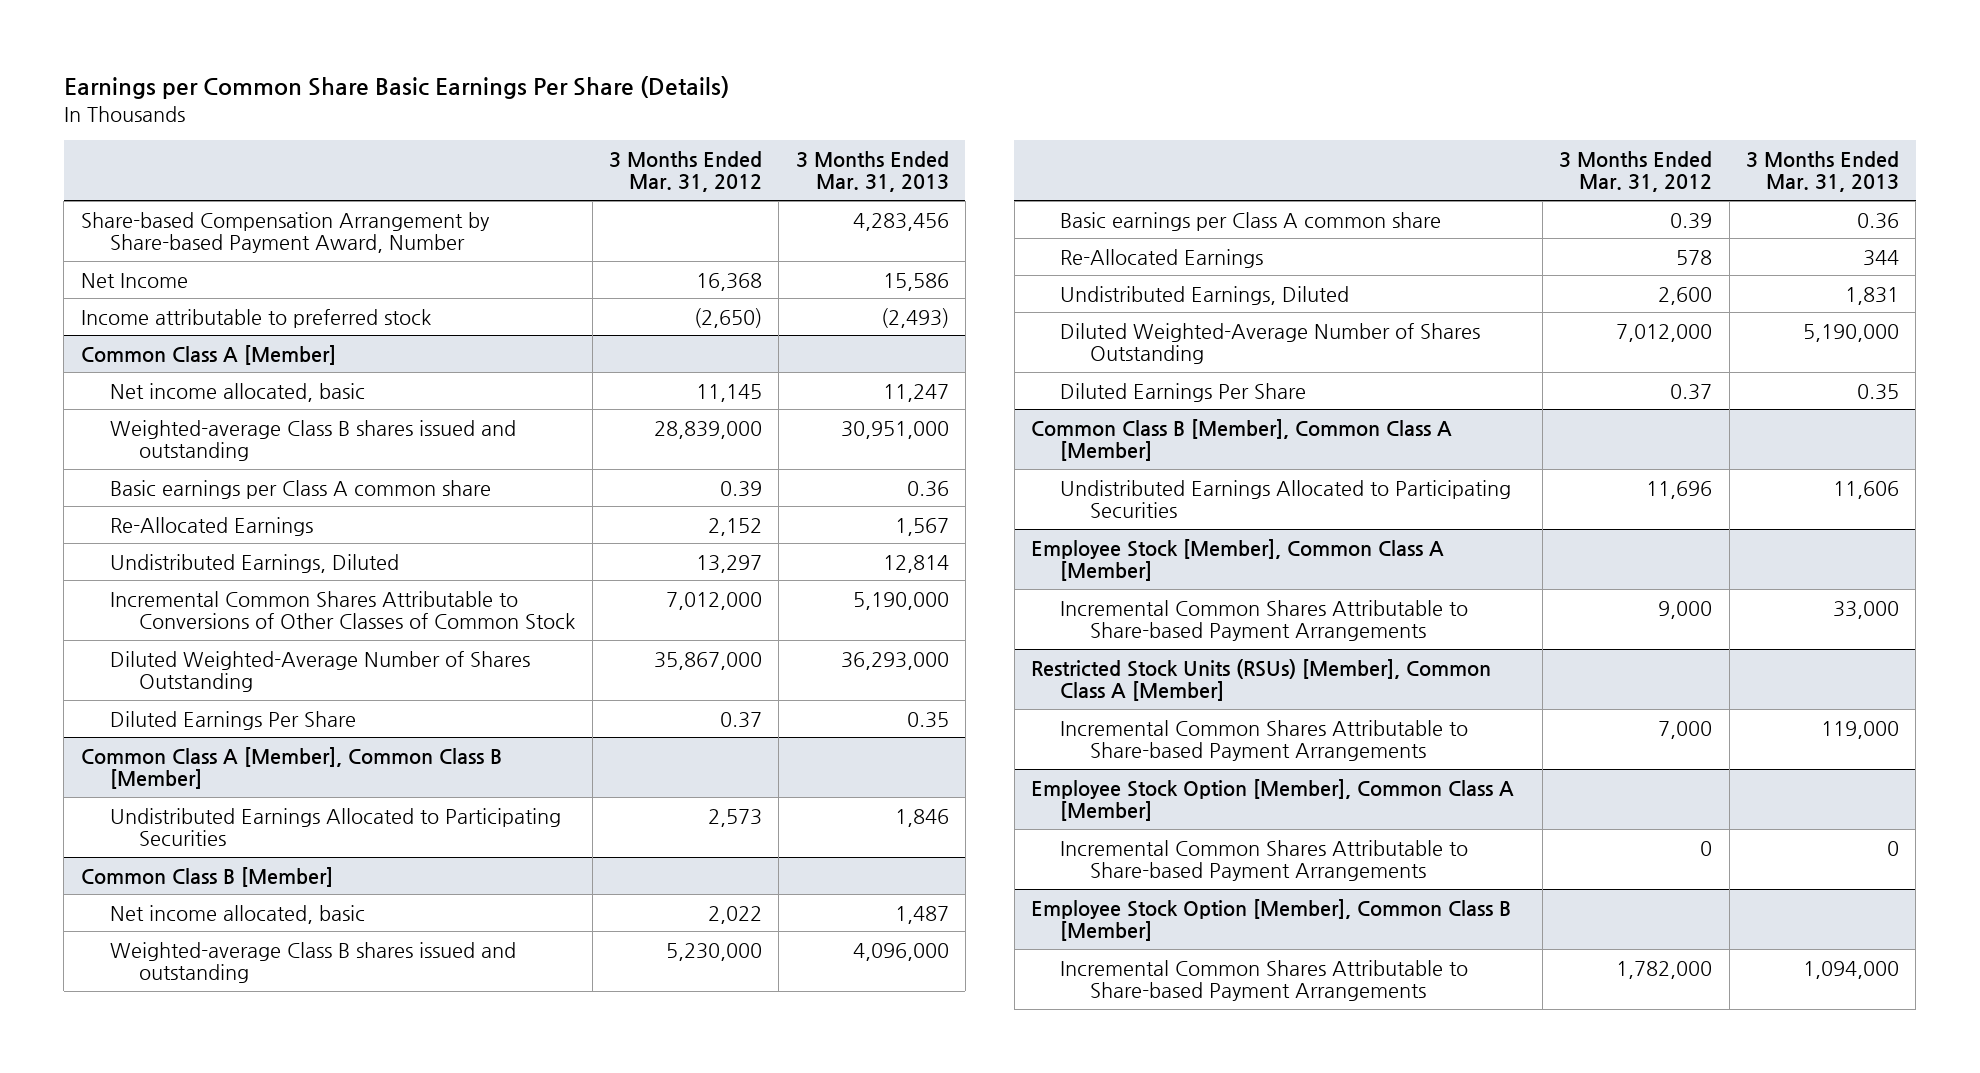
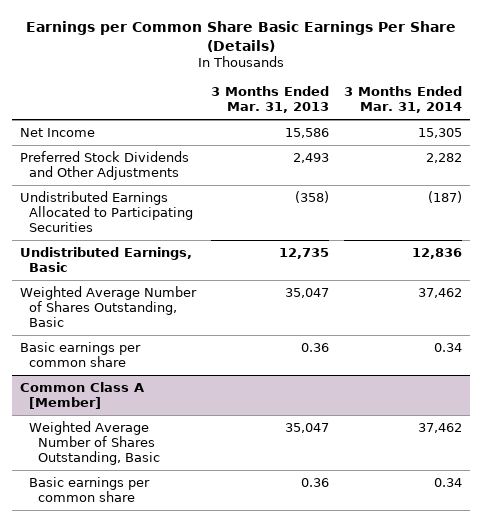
[609,150,763,193] 3 Months Ended Mar. 31, 2012 -> none
none -> [344,86,463,114] 3 Months Ended Mar. 31, 2014
[80,211,490,254] Share-based Compensation Arrangement by Share-based Payment Award, Number -> none
[80,308,431,328] Income attributable to preferred stock -> [19,150,189,180] Preferred Stock Dividends and Other Adjustments
[880,307,949,328] (2,493) -> [293,152,330,163] 2,493
none -> [19,190,194,232] Undistributed Earnings Allocated to Participating Securities
none -> [19,246,192,272] Undistributed Earnings, Basic
none -> [19,285,197,327] Weighted Average Number of Shares Outstanding, Basic
none -> [19,341,141,367] Basic earnings per common share
[110,382,366,402] Net income allocated, basic -> none
[110,516,314,536] Re-Allocated Earnings -> none
[110,553,400,573] Undistributed Earnings, Diluted -> none
[110,590,576,630] Incremental Common Shares Attributable to Conversions of Other Classes of Common Stock -> none
[110,650,531,693] Diluted Weighted-Average Number of Shares Outstanding -> none
[110,710,357,730] Diluted Earnings Per Share -> none
[80,746,502,790] Common Class A [Member], Common Class B [Member] -> none
[110,807,562,847] Undistributed Earnings Allocated to Participating Securities -> none
[80,866,333,887] Common Class B [Member] -> none
[110,904,366,924] Net income allocated, basic -> none
[110,941,517,984] Weighted-average Class B shares issued and outstanding -> none
[1060,211,1442,231] Basic earnings per Class A common share -> none
[1060,248,1264,268] Re-Allocated Earnings -> none
[1060,285,1350,305] Undistributed Earnings, Diluted -> none
[1060,322,1481,365] Diluted Weighted-Average Number of Shares Outstanding -> none
[1060,382,1307,402] Diluted Earnings Per Share -> none
[1030,418,1452,462] Common Class B [Member], Common Class A [Member] -> none
[1060,479,1512,519] Undistributed Earnings Allocated to Participating Securities -> none
[1030,538,1444,582] Employee Stock [Member], Common Class A [Member] -> none
[1060,599,1469,642] Incremental Common Shares Attributable to Share-based Payment Arrangements -> none
[1030,658,1491,702] Restricted Stock Units (RSUs) [Member], Common Class A [Member] -> none
[1060,719,1469,762] Incremental Common Shares Attributable to Share-based Payment Arrangements -> none
[1030,778,1514,822] Employee Stock Option [Member], Common Class A [Member] -> none
[1060,839,1469,882] Incremental Common Shares Attributable to Share-based Payment Arrangements -> none
[1030,898,1511,942] Employee Stock Option [Member], Common Class B [Member] -> none
[1060,959,1469,1002] Incremental Common Shares Attributable to Share-based Payment Arrangements -> none
[110,419,517,462] Weighted-average Class B shares issued and outstanding -> [29,420,161,465] Weighted Average Number of Shares Outstanding, Basic
[840,420,949,439] 30,951,000 -> [285,422,330,433] 35,047
[110,479,492,499] Basic earnings per Class A common share -> [29,476,151,502] Basic earnings per common share

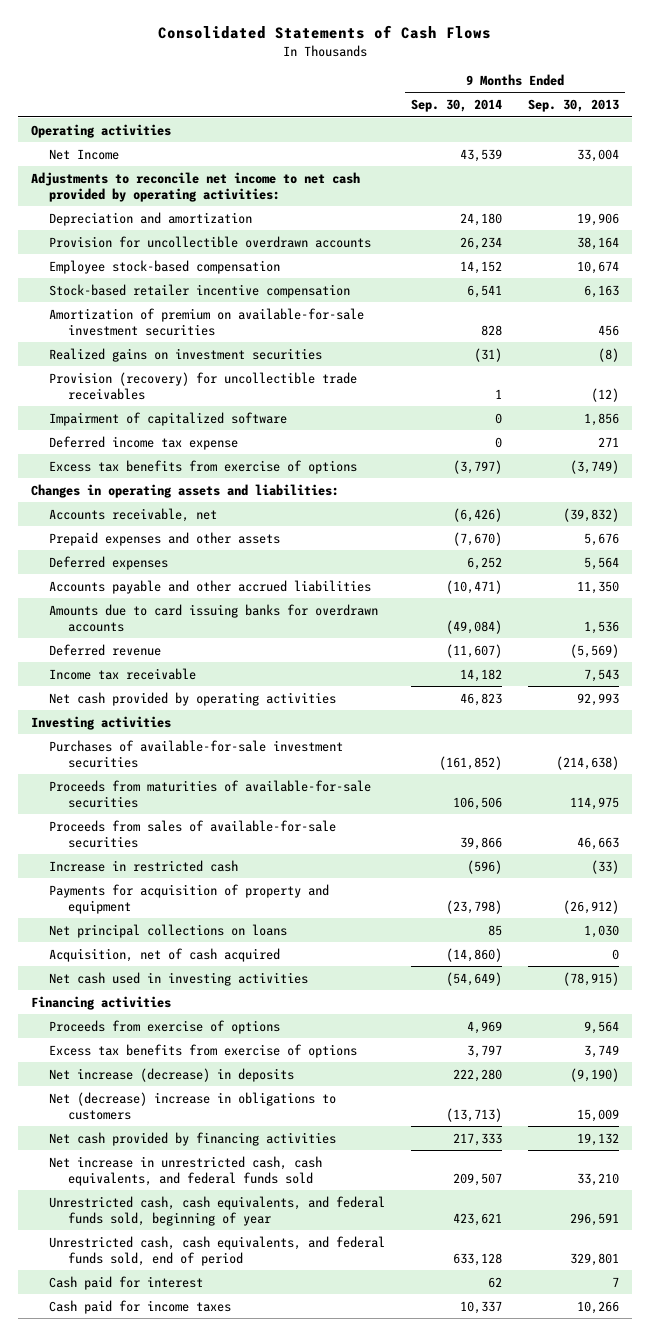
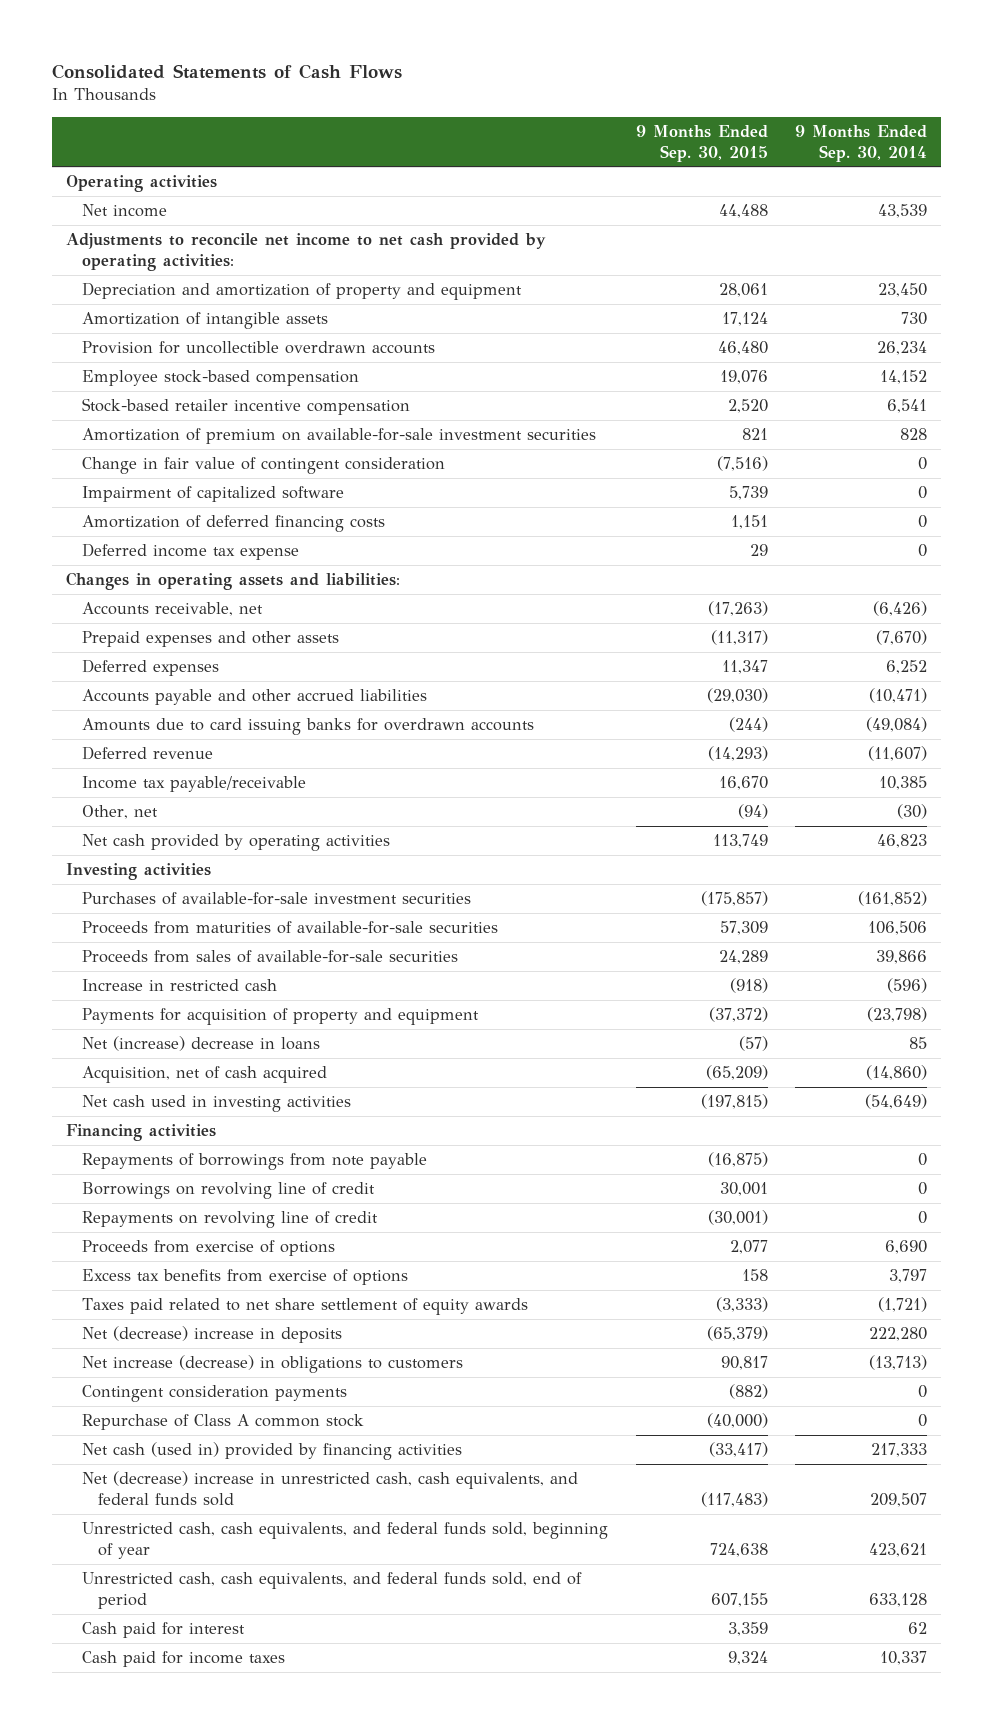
[528,99,620,113] Sep. 30, 2013 -> none
none -> [635,125,768,162] 9 Months Ended Sep. 30, 2015
[49,148,120,160] Net Income -> [81,204,167,218] Net income
[49,211,253,226] Depreciation and amortization -> [81,282,522,301] Depreciation and amortization of property and equipment
[460,212,503,226] 24,180 -> [878,283,928,298] 23,450
none -> [81,312,328,330] Amortization of intangible assets
[49,347,323,362] Realized gains on investment securities -> none
[49,371,358,400] Provision (recovery) for uncollectible trade receivables -> none
none -> [81,457,445,475] Change in fair value of contingent consideration
none -> [81,515,385,533] Amortization of deferred financing costs
[49,459,358,474] Excess tax benefits from exercise of options -> none
[49,667,197,680] Income tax receivable -> [81,776,306,793] Income tax payable/receivable
[460,668,503,682] 14,182 -> [879,776,928,791] 10,385
none -> [81,805,158,820] Other, net
[49,923,288,938] Net principal collections on loans -> [81,1036,320,1052] Net (increase) decrease in loans
none -> [81,1153,427,1171] Repayments of borrowings from note payable
none -> [81,1182,375,1200] Borrowings on revolving line of credit
none -> [81,1211,378,1229] Repayments on revolving line of credit
[467,1020,503,1034] 4,969 -> [885,1240,928,1255] 6,690
none -> [81,1298,528,1316] Taxes paid related to net share settlement of equity awards
[49,1067,295,1082] Net increase (decrease) in deposits -> [81,1326,342,1344] Net (decrease) increase in deposits
[49,1091,337,1120] Net (decrease) increase in obligations to customers -> [81,1355,463,1374] Net increase (decrease) in obligations to customers
none -> [81,1385,347,1403] Contingent consideration payments
none -> [81,1414,364,1431] Repurchase of Class A common stock
[49,1131,337,1146] Net cash provided by financing activities -> [81,1442,462,1461] Net cash (used in) provided by financing activities
[49,1155,323,1186] Net increase in unrestricted cash, cash equivalents, and federal funds sold -> [81,1471,578,1506] Net (decrease) increase in unrestricted cash, cash equivalents, and federal funds sold

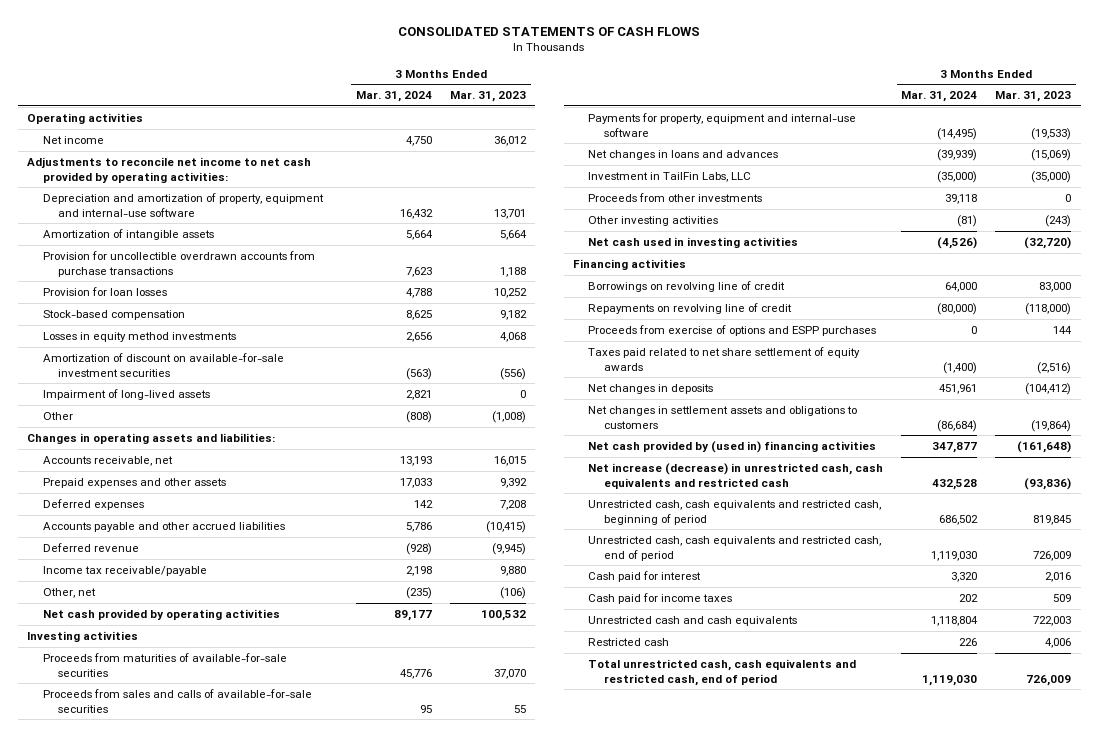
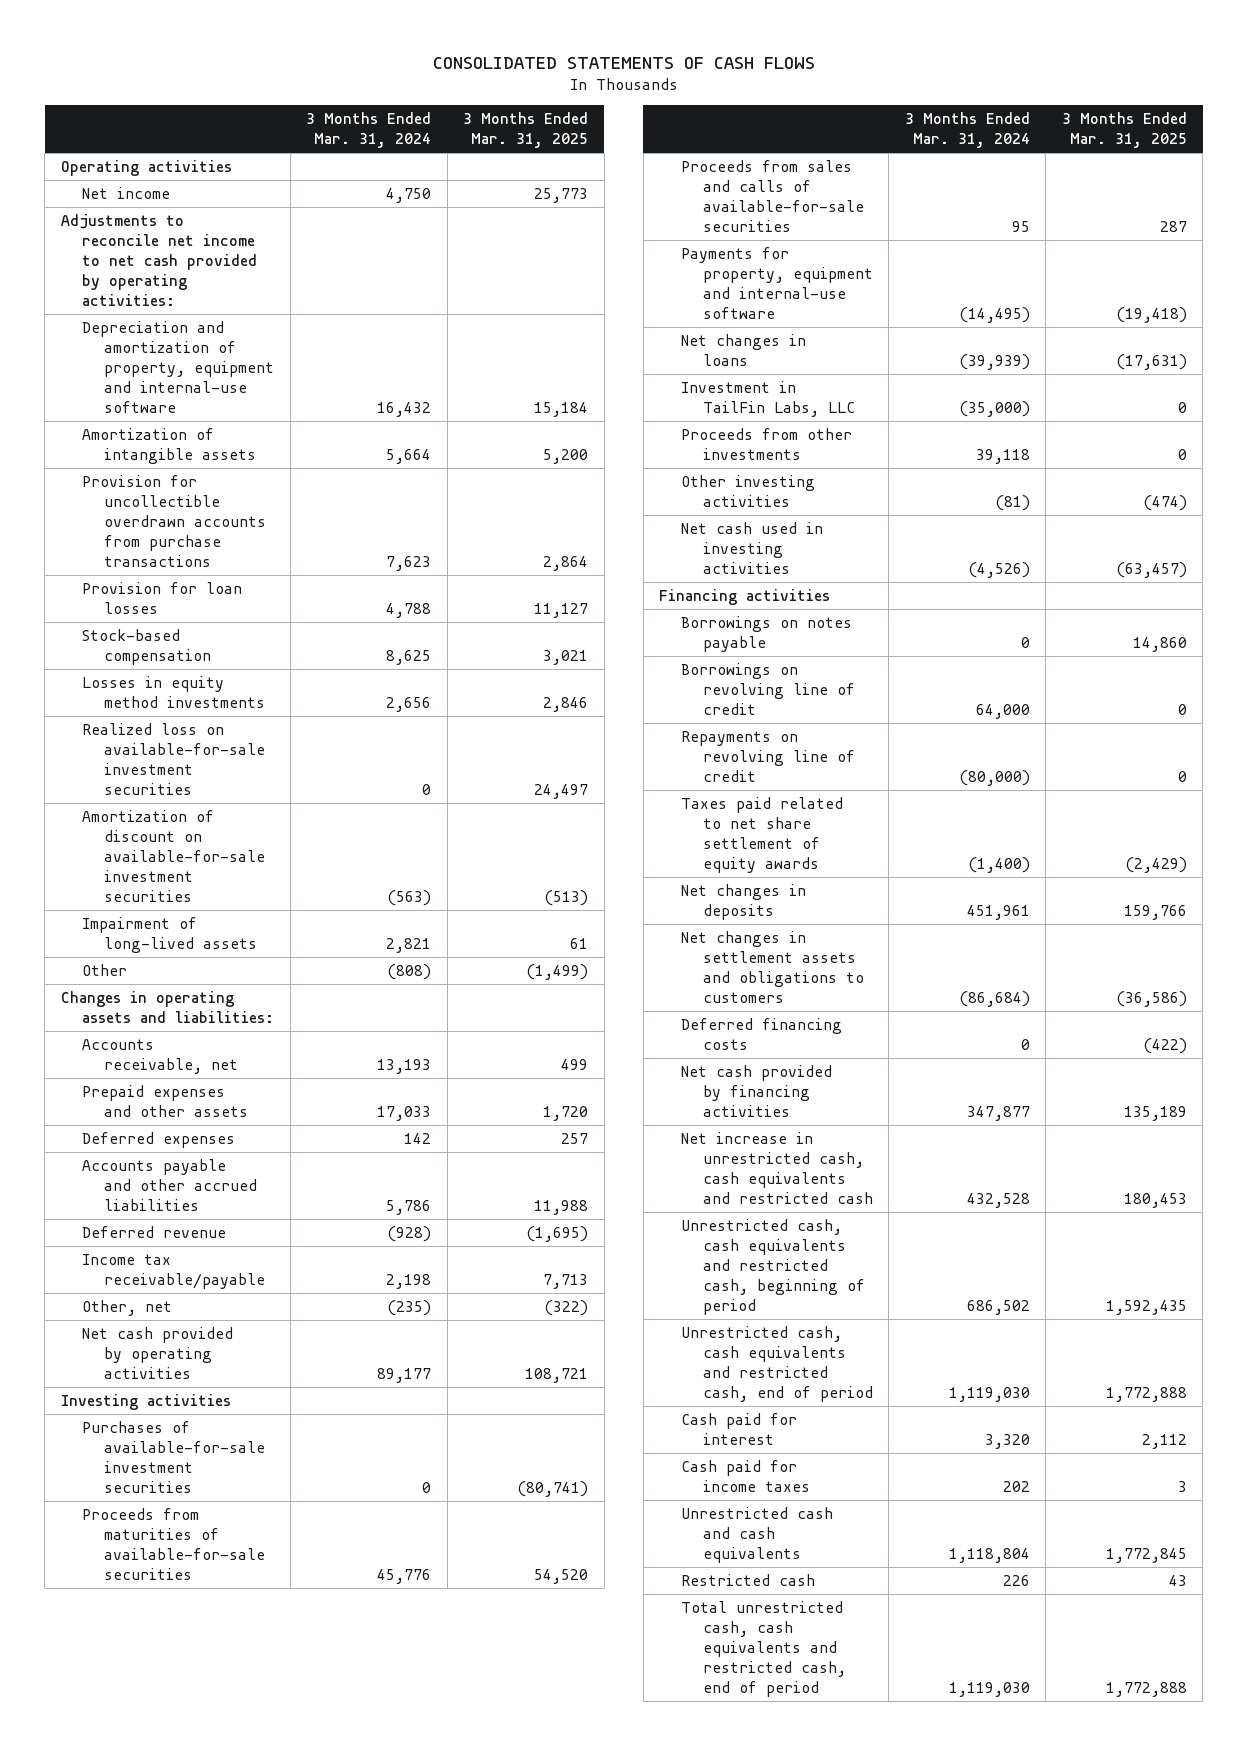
[450,91,527,103] Mar. 31, 2023 -> none
none -> [463,112,589,149] 3 Months Ended Mar. 31, 2025
none -> [82,722,266,796] Realized loss on available-for-sale investment securities
none -> [82,1420,266,1494] Purchases of available-for-sale investment securities
[588,149,779,160] Net changes in loans and advances -> [680,333,806,366] Net changes in loans
none -> [680,615,852,652] Borrowings on notes payable
[588,324,877,336] Proceeds from exercise of options and ESPP purchases -> none
none -> [680,1017,842,1050] Deferred financing costs
[588,440,877,453] Net cash provided by (used in) financing activities -> [680,1064,832,1117] Net cash provided by financing activities
[588,462,884,489] Net increase (decrease) in unrestricted cash, cash equivalents and restricted cash -> [680,1131,873,1205] Net increase in unrestricted cash, cash equivalents and restricted cash

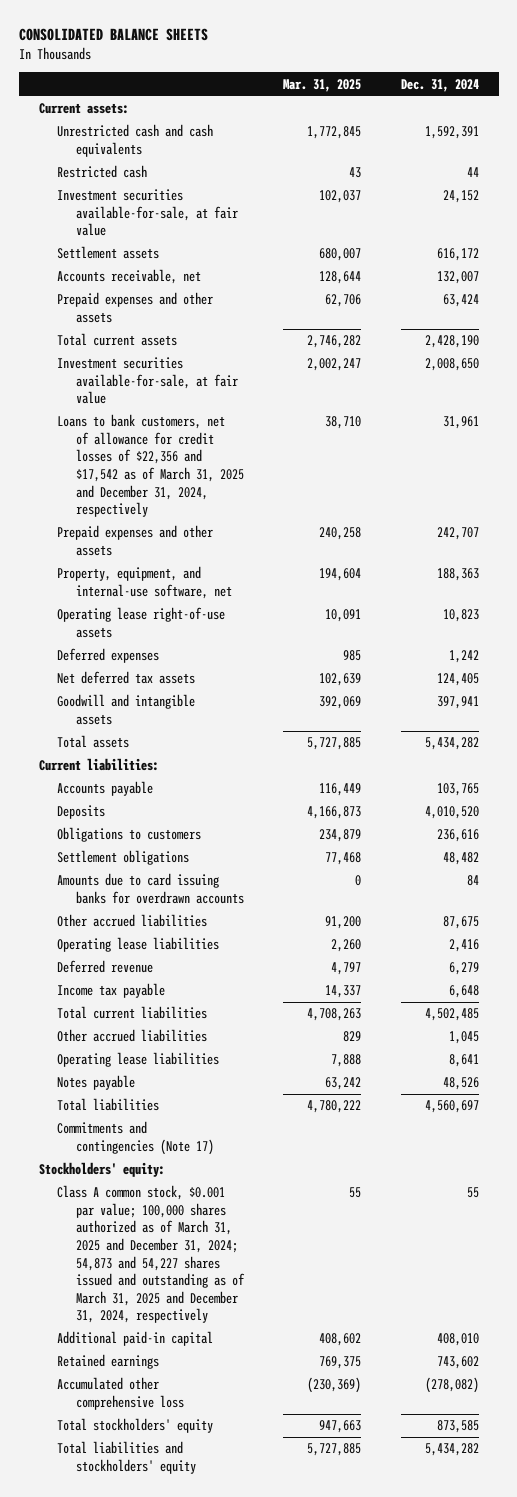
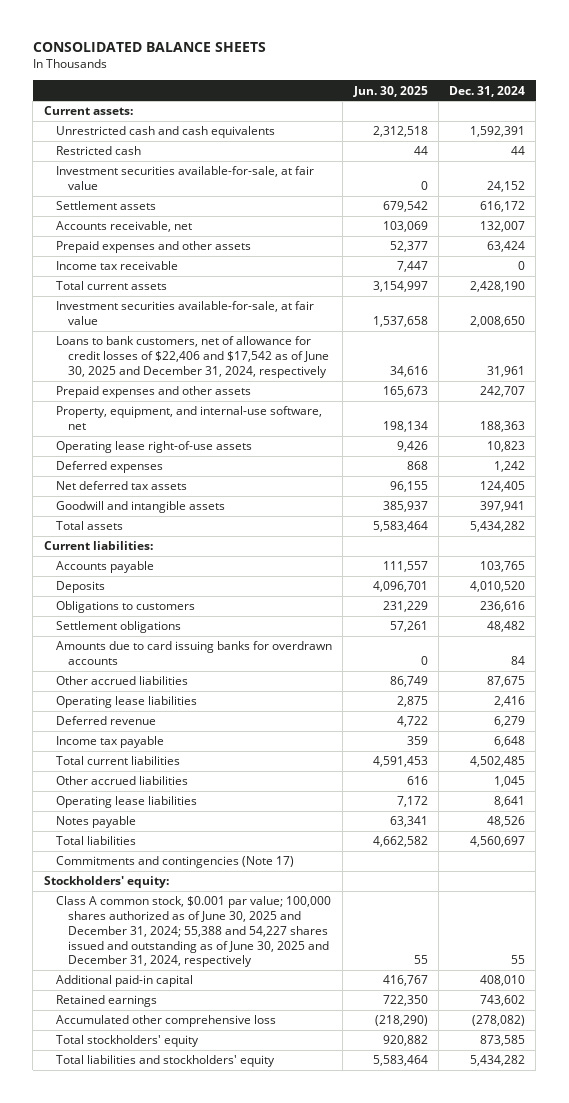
[283,78,362,92] Mar. 31, 2025 -> none
none -> [352,85,428,97] Jun. 30, 2025
none -> [55,261,178,271] Income tax receivable
[57,414,244,518] Loans to bank customers, net of allowance for credit losses of $22,356 and $17,542 as of March 31, 2025 and December 31, 2024, respectively -> [55,336,330,378] Loans to bank customers, net of allowance for credit losses of $22,406 and $17,542 as of June 30, 2025 and December 31, 2024, respectively
[57,1185,245,1324] Class A common stock, $0.001 par value; 100,000 shares authorized as of March 31, 2025 and December 31, 2024; 54,873 and 54,227 shares issued and outstanding as of March 31, 2025 and December 31, 2024, respectively -> [55,896,331,968] Class A common stock, $0.001 par value; 100,000 shares authorized as of June 30, 2025 and December 31, 2024; 55,388 and 54,227 shares issued and outstanding as of June 30, 2025 and December 31, 2024, respectively

